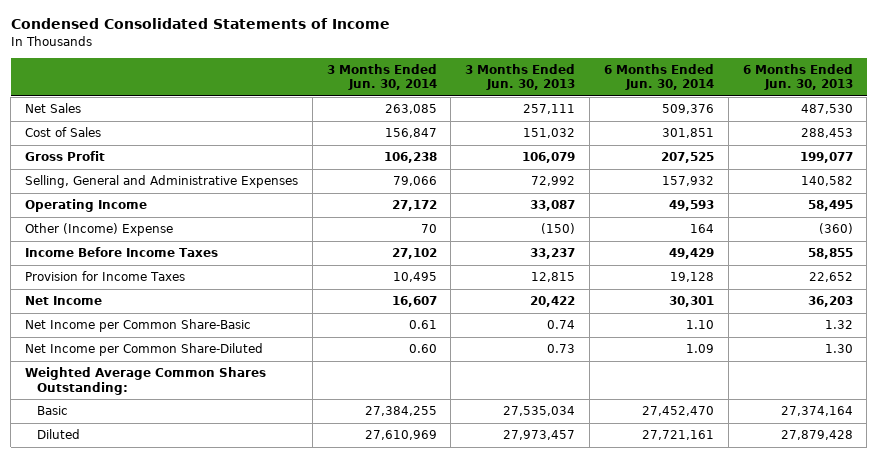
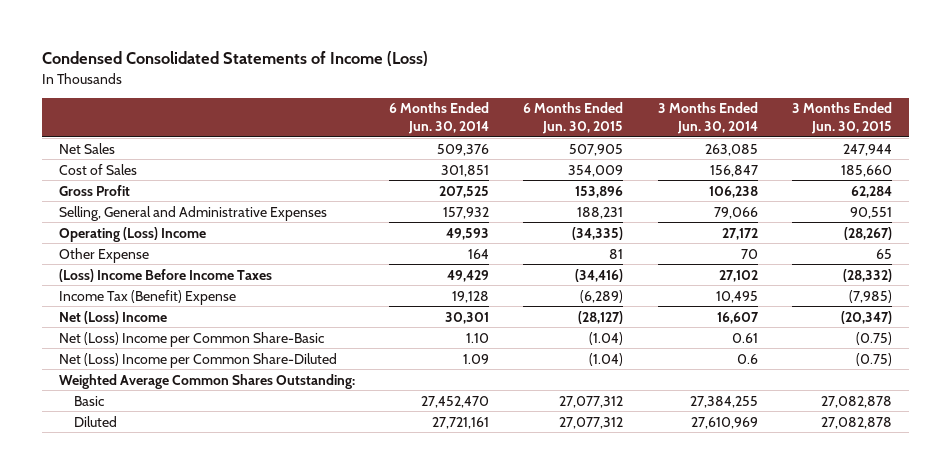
[10,18,390,30] Condensed Consolidated Statements of Income -> [42,51,429,67] Condensed Consolidated Statements of Income (Loss)
[465,64,576,91] 3 Months Ended Jun. 30, 2013 -> none
[742,64,853,91] 6 Months Ended Jun. 30, 2013 -> none
none -> [523,102,624,135] 6 Months Ended Jun. 30, 2015
none -> [791,102,892,135] 3 Months Ended Jun. 30, 2015
[24,199,147,213] Operating Income -> [59,226,207,242] Operating (Loss) Income
[24,223,173,237] Other (Income) Expense -> [59,247,150,263] Other Expense
[24,247,218,258] Income Before Income Taxes -> [59,268,273,282] (Loss) Income Before Income Taxes
[24,271,185,282] Provision for Income Taxes -> [59,289,237,305] Income Tax (Benefit) Expense
[24,296,102,306] Net Income -> [59,310,168,324] Net (Loss) Income
[24,319,251,333] Net Income per Common Share-Basic -> [59,331,325,347] Net (Loss) Income per Common Share-Basic
[24,343,263,357] Net Income per Common Share-Diluted -> [59,352,338,368] Net (Loss) Income per Common Share-Diluted
[408,344,437,354] 0.60 -> [736,353,758,364] 0.6

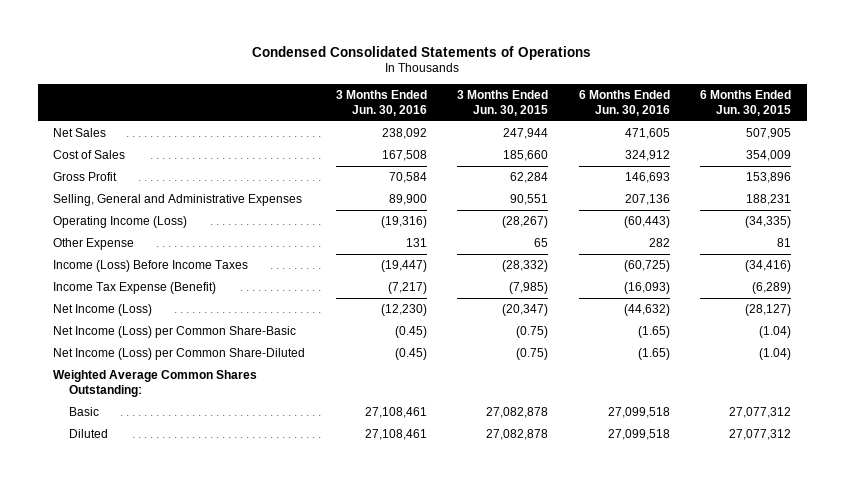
[42,51,429,67] Condensed Consolidated Statements of Income (Loss) -> [252,45,592,60] Condensed Consolidated Statements of Operations
[389,102,490,135] 6 Months Ended Jun. 30, 2014 -> none
[657,102,758,135] 3 Months Ended Jun. 30, 2014 -> none
none -> [335,90,427,116] 3 Months Ended Jun. 30, 2016
none -> [578,90,670,116] 6 Months Ended Jun. 30, 2016
[59,226,207,242] Operating (Loss) Income -> [53,216,188,229] Operating Income (Loss)
[59,268,273,282] (Loss) Income Before Income Taxes -> [53,260,249,273] Income (Loss) Before Income Taxes
[59,289,237,305] Income Tax (Benefit) Expense -> [53,282,217,295] Income Tax Expense (Benefit)
[59,310,168,324] Net (Loss) Income -> [53,304,153,317] Net Income (Loss)
[59,331,325,347] Net (Loss) Income per Common Share-Basic -> [53,326,297,339] Net Income (Loss) per Common Share-Basic
[59,352,338,368] Net (Loss) Income per Common Share-Diluted -> [53,348,306,361] Net Income (Loss) per Common Share-Diluted

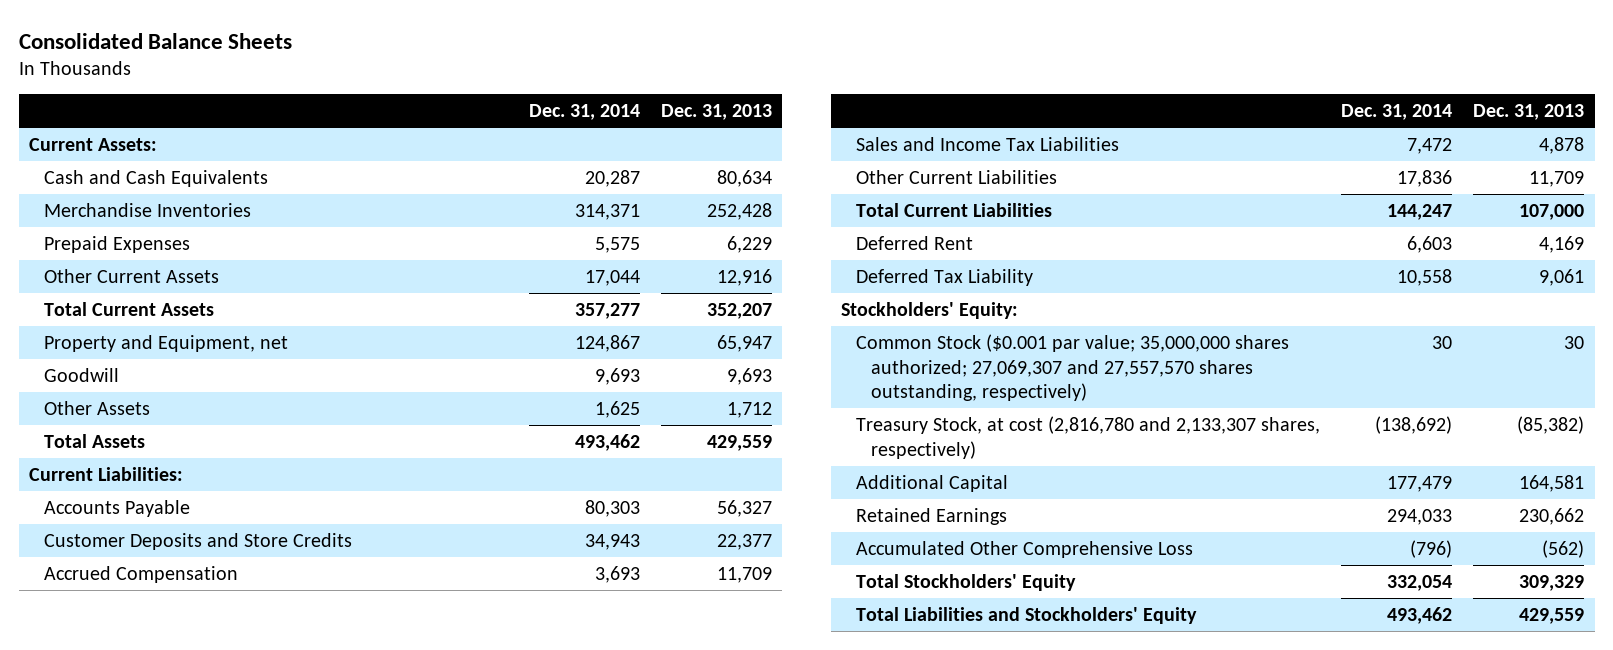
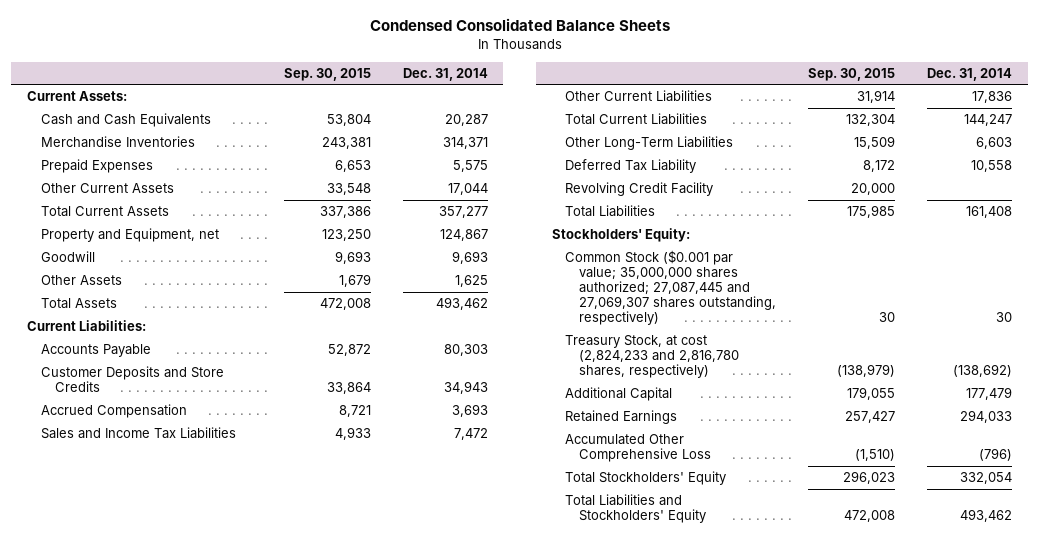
[18,32,292,49] Consolidated Balance Sheets -> [369,18,670,32] Condensed Consolidated Balance Sheets
[660,104,772,121] Dec. 31, 2013 -> none
none -> [283,67,371,81] Sep. 30, 2015
[856,235,974,250] Deferred Rent -> [565,136,734,151] Other Long-Term Liabilities
none -> [565,182,714,197] Revolving Credit Facility
none -> [565,205,656,218] Total Liabilities
[856,333,1290,402] Common Stock ($0.001 par value; 35,000,000 shares authorized; 27,069,307 and 27,557,570 shares outstanding, respectively) -> [565,250,777,326] Common Stock ($0.001 par value; 35,000,000 shares authorized; 27,087,445 and 27,069,307 shares outstanding, respectively)
[856,415,1321,459] Treasury Stock, at cost (2,816,780 and 2,133,307 shares, respectively) -> [565,335,740,379] Treasury Stock, at cost (2,824,233 and 2,816,780 shares, respectively)

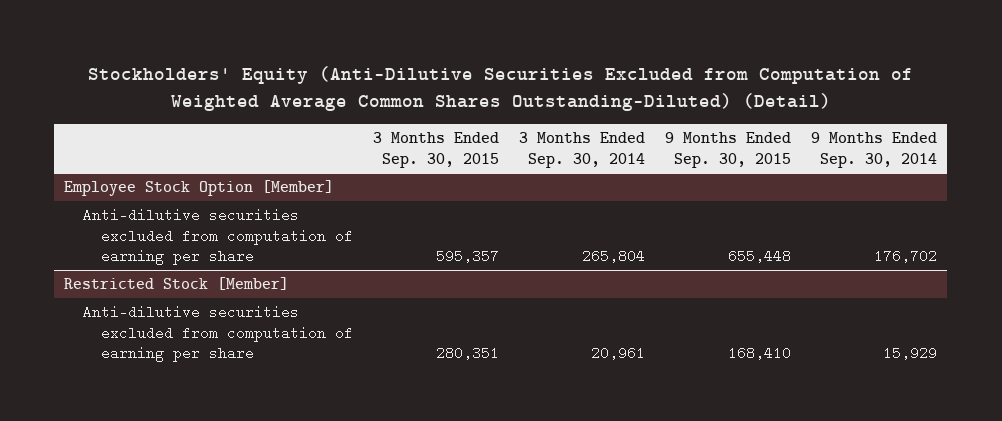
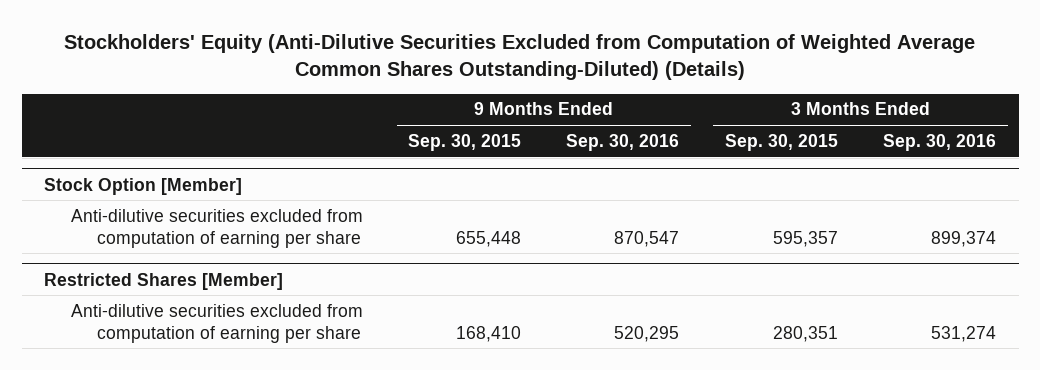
[87,66,913,111] Stockholders' Equity (Anti-Dilutive Securities Excluded from Computation of Weighted Average Common Shares Outstanding-Diluted) (Detail) -> [64,33,976,81] Stockholders' Equity (Anti-Dilutive Securities Excluded from Computation of Weighted Average Common Shares Outstanding-Diluted) (Details)
[519,132,646,168] 3 Months Ended Sep. 30, 2014 -> none
[811,132,938,168] 9 Months Ended Sep. 30, 2014 -> none
none -> [566,133,680,151] Sep. 30, 2016
none -> [883,133,997,151] Sep. 30, 2016
[64,180,335,197] Employee Stock Option [Member] -> [44,177,243,195] Stock Option [Member]
[64,277,290,291] Restricted Stock [Member] -> [44,272,284,290] Restricted Shares [Member]

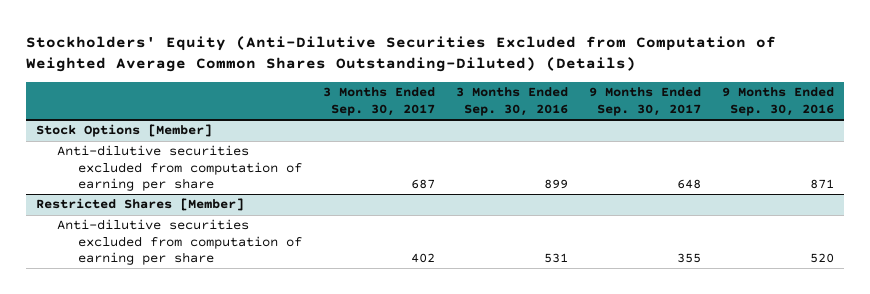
[408,133,522,151] Sep. 30, 2015 -> none
[724,133,838,151] Sep. 30, 2015 -> none
none -> [322,87,435,116] 3 Months Ended Sep. 30, 2017
none -> [588,87,701,116] 9 Months Ended Sep. 30, 2017
[44,177,243,195] Stock Option [Member] -> [36,124,213,138] Stock Options [Member]
[614,230,680,247] 870,547 -> [809,179,834,190] 871
[931,230,997,247] 899,374 -> [543,179,568,190] 899
[614,325,680,342] 520,295 -> [809,253,834,264] 520
[931,325,997,342] 531,274 -> [543,253,568,264] 531

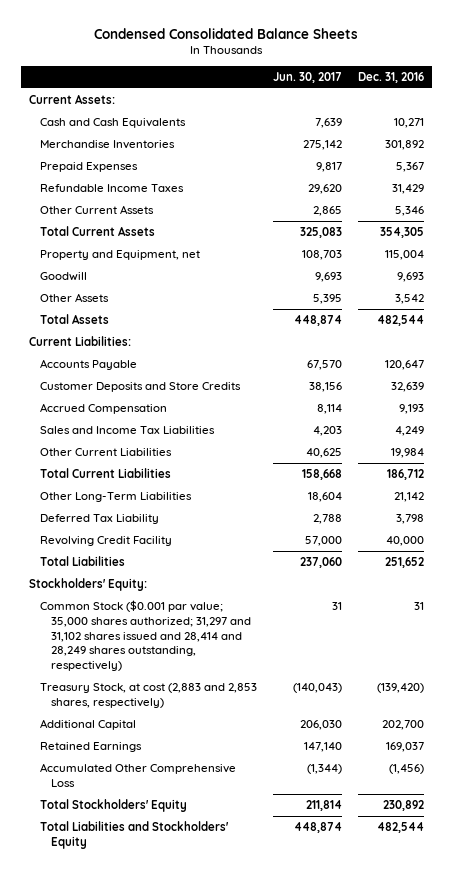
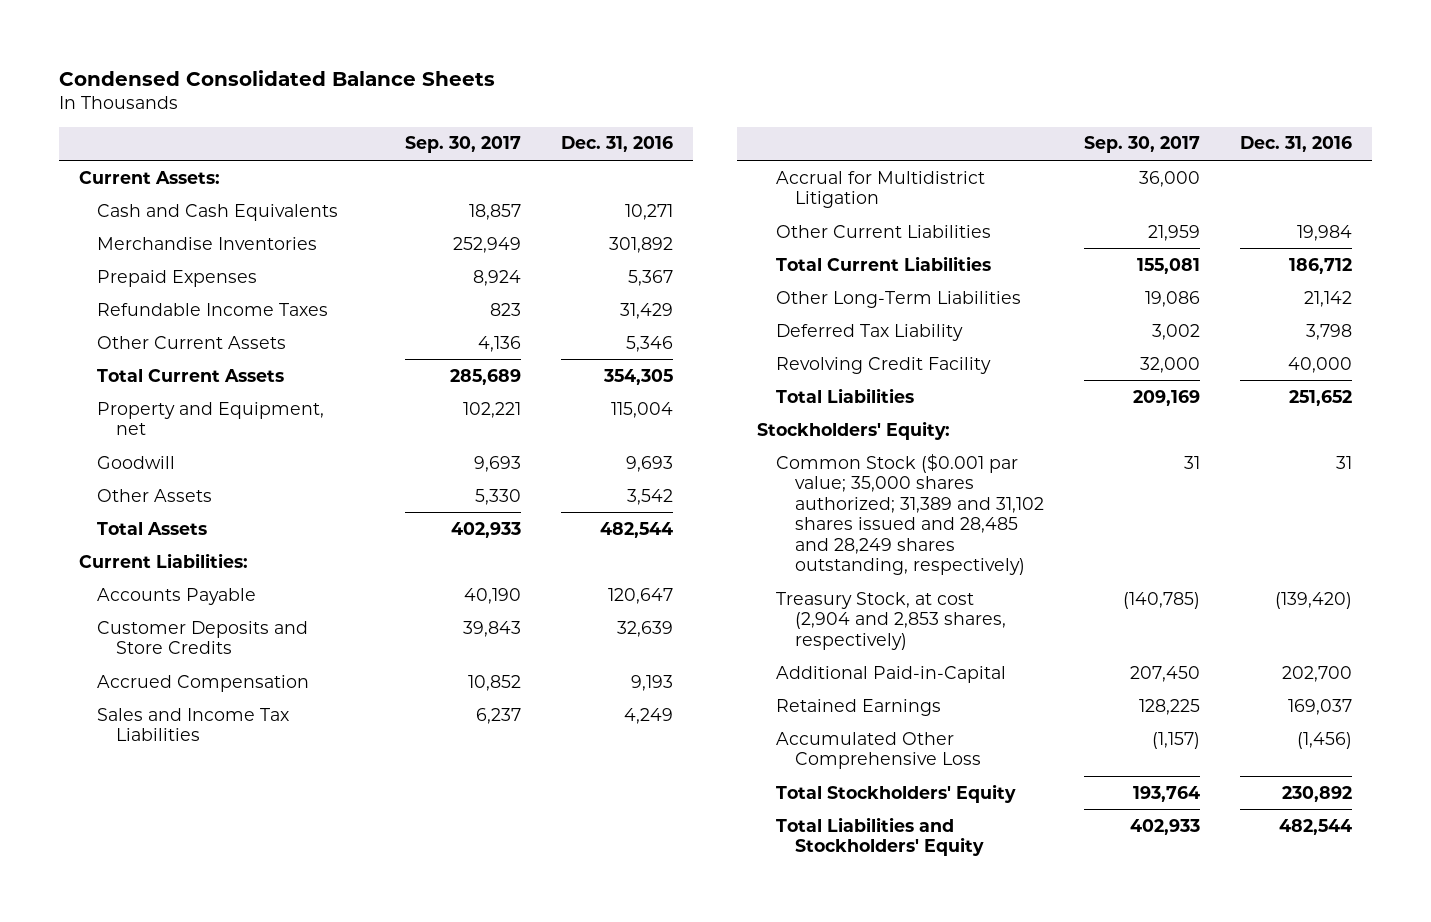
[272,71,342,83] Jun. 30, 2017 -> none
none -> [405,136,522,154] Sep. 30, 2017
none -> [775,170,985,209] Accrual for Multidistrict Litigation
[39,599,252,672] Common Stock ($0.001 par value; 35,000 shares authorized; 31,297 and 31,102 shares issued and 28,414 and 28,249 shares outstanding, respectively) -> [775,453,1044,576] Common Stock ($0.001 par value; 35,000 shares authorized; 31,389 and 31,102 shares issued and 28,485 and 28,249 shares outstanding, respectively)
[39,682,257,708] Treasury Stock, at cost (2,883 and 2,853 shares, respectively) -> [775,591,1006,650] Treasury Stock, at cost (2,904 and 2,853 shares, respectively)
[39,718,136,730] Additional Capital -> [775,665,1006,683] Additional Paid-in-Capital

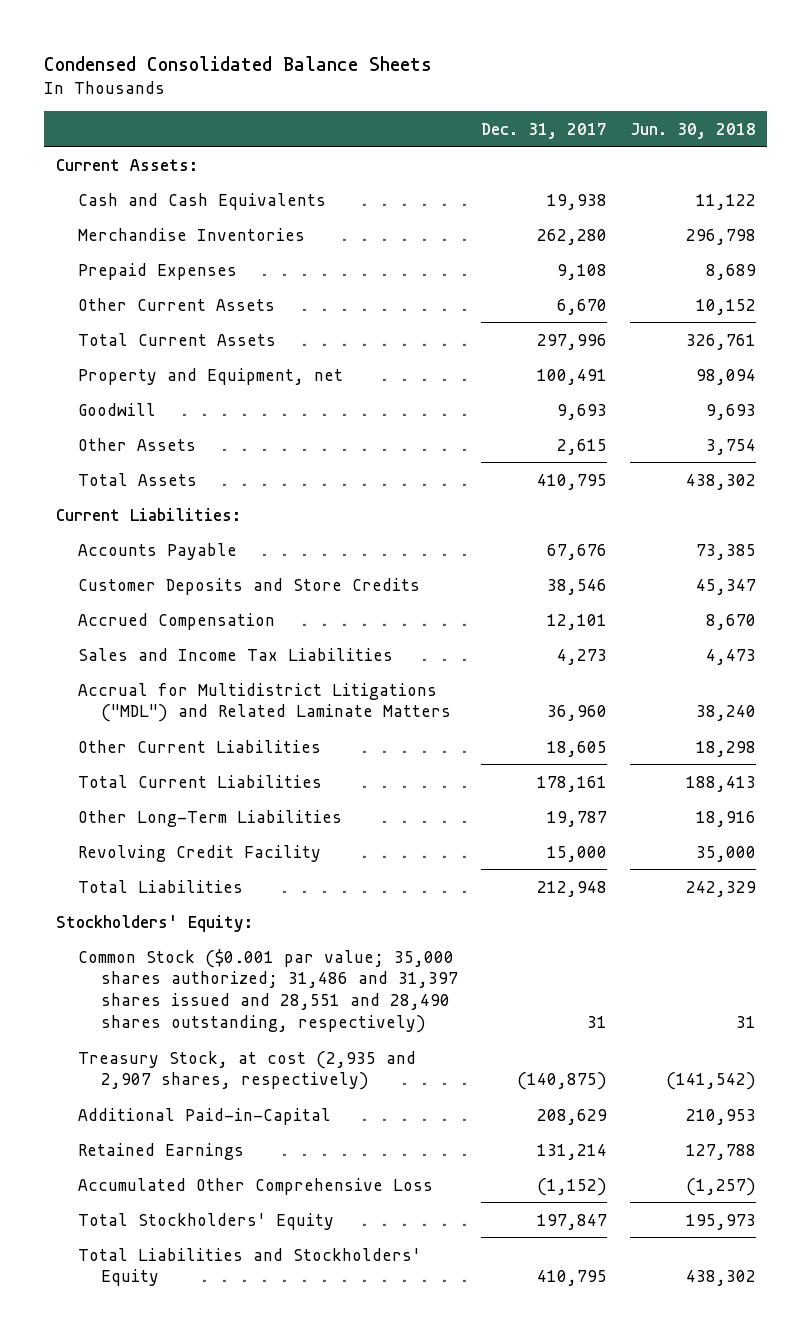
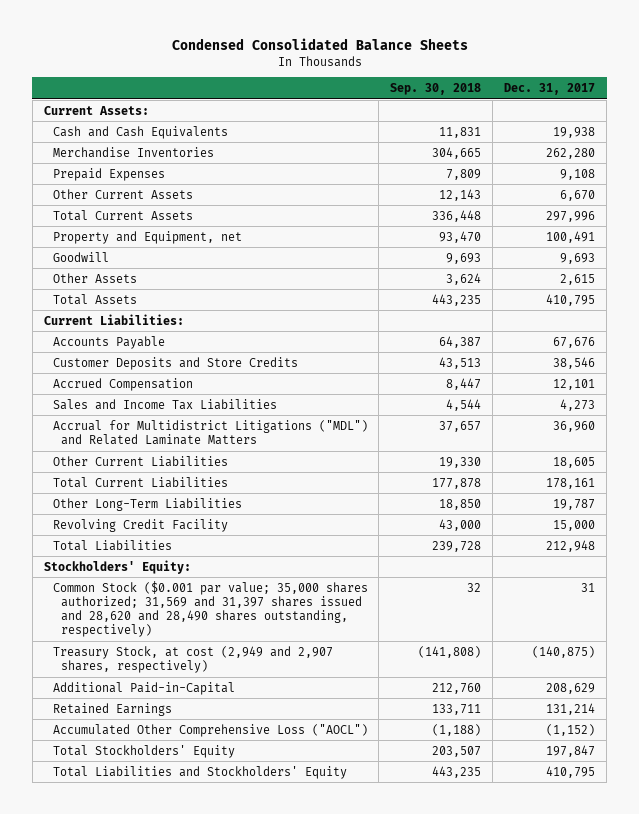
[629,122,756,139] Jun. 30, 2018 -> none
none -> [390,83,482,96] Sep. 30, 2018
[78,948,458,1034] Common Stock ($0.001 par value; 35,000 shares authorized; 31,486 and 31,397 shares issued and 28,551 and 28,490 shares outstanding, respectively) -> [52,580,368,638] Common Stock ($0.001 par value; 35,000 shares authorized; 31,569 and 31,397 shares issued and 28,620 and 28,490 shares outstanding, respectively)
[78,1050,417,1091] Treasury Stock, at cost (2,935 and 2,907 shares, respectively) -> [52,645,333,673] Treasury Stock, at cost (2,949 and 2,907 shares, respectively)
[78,1177,434,1195] Accumulated Other Comprehensive Loss -> [52,723,368,737] Accumulated Other Comprehensive Loss ("AOCL")

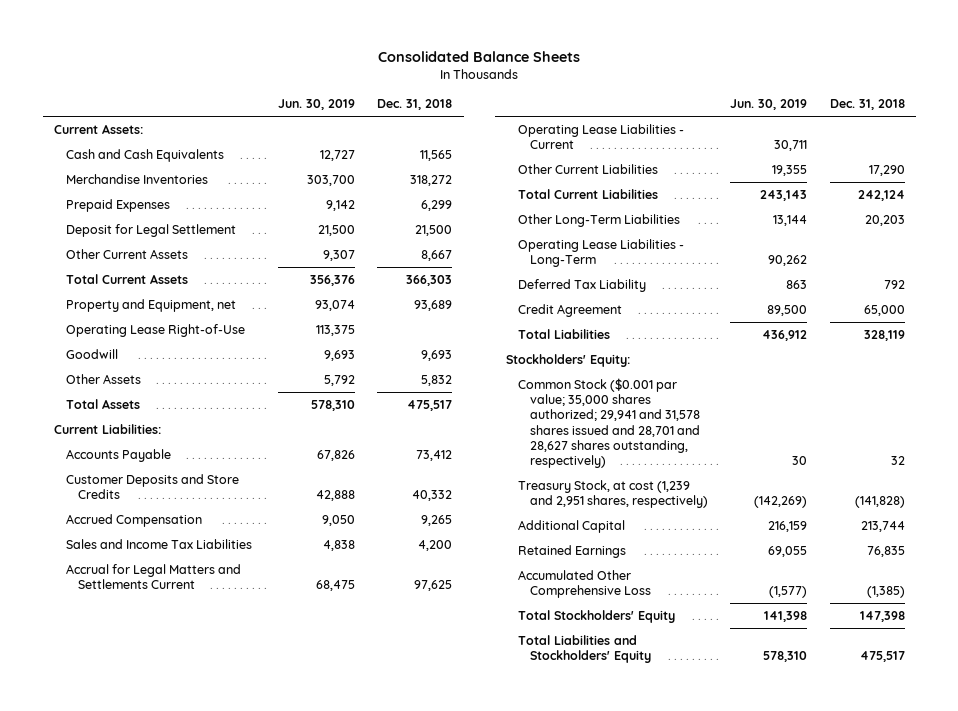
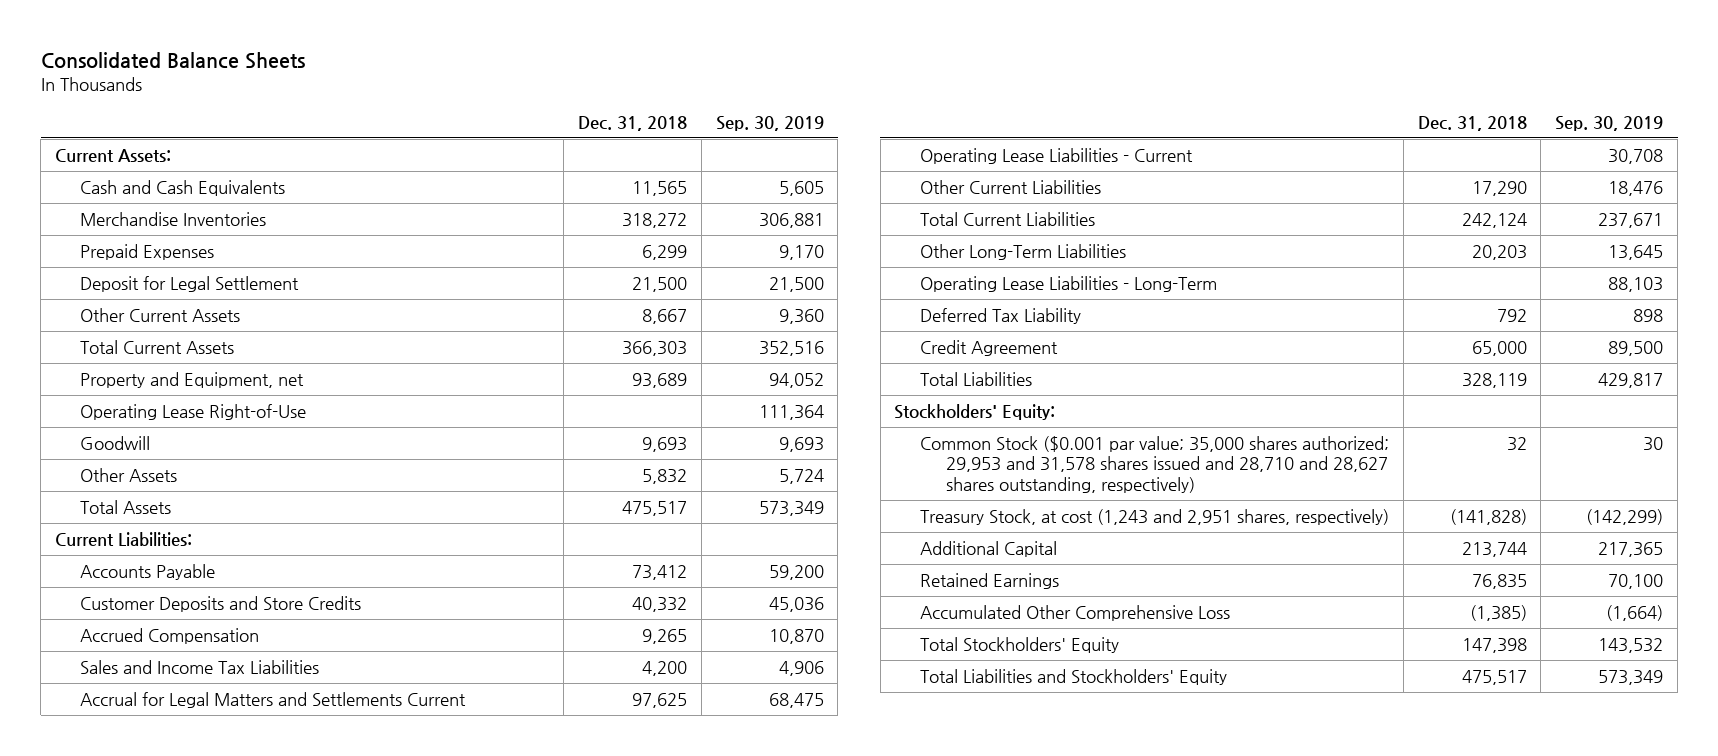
[277,99,355,111] Jun. 30, 2019 -> none
none -> [715,116,824,132] Sep. 30, 2019
[517,377,700,469] Common Stock ($0.001 par value; 35,000 shares authorized; 29,941 and 31,578 shares issued and 28,701 and 28,627 shares outstanding, respectively) -> [920,435,1390,494] Common Stock ($0.001 par value; 35,000 shares authorized; 29,953 and 31,578 shares issued and 28,710 and 28,627 shares outstanding, respectively)
[517,479,708,509] Treasury Stock, at cost (1,239 and 2,951 shares, respectively) -> [920,508,1390,525] Treasury Stock, at cost (1,243 and 2,951 shares, respectively)

